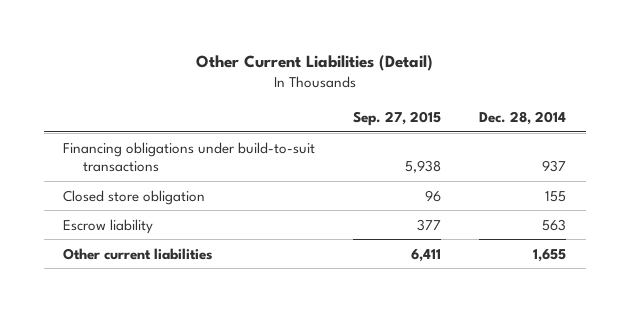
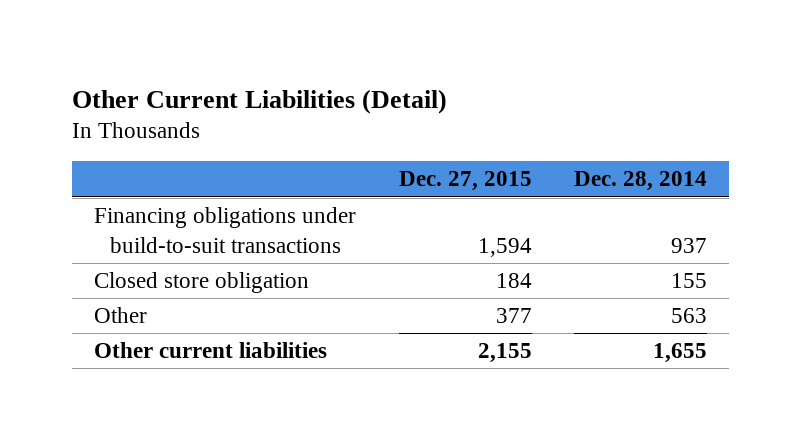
[353,110,442,126] Sep. 27, 2015 -> none
none -> [398,171,532,192] Dec. 27, 2015
[63,218,154,234] Escrow liability -> [93,307,147,324] Other

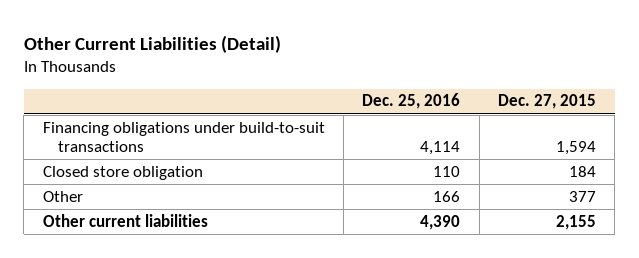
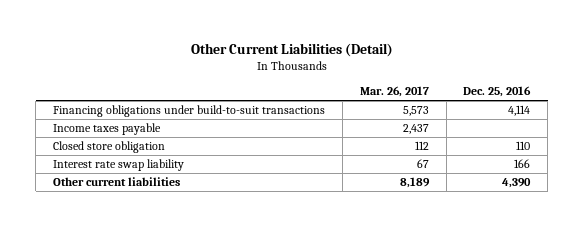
[498,94,597,110] Dec. 27, 2015 -> none
none -> [359,86,429,98] Mar. 26, 2017
none -> [53,123,162,136] Income taxes payable
[42,190,83,202] Other -> [53,159,185,172] Interest rate swap liability

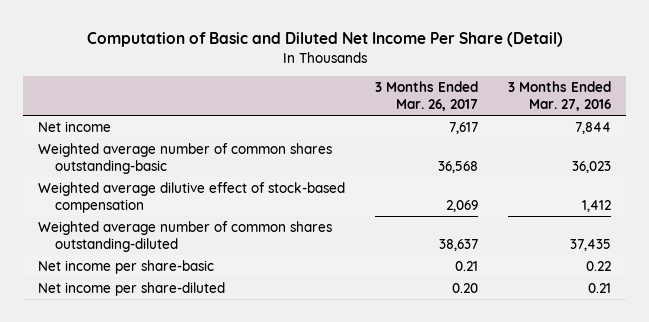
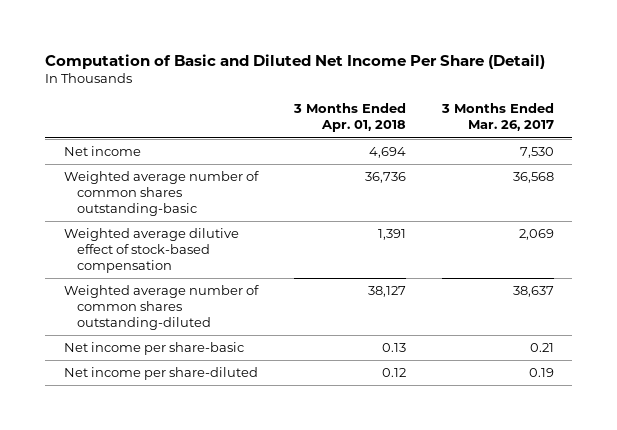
[508,80,612,112] 3 Months Ended Mar. 27, 2016 -> none
none -> [292,103,406,133] 3 Months Ended Apr. 01, 2018
[449,121,479,134] 7,617 -> [519,147,554,159] 7,530
[452,282,479,293] 0.20 -> [528,368,554,378] 0.19

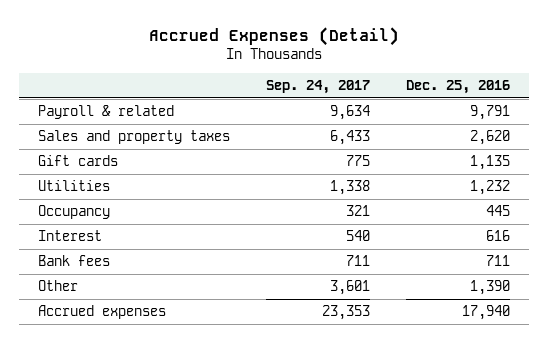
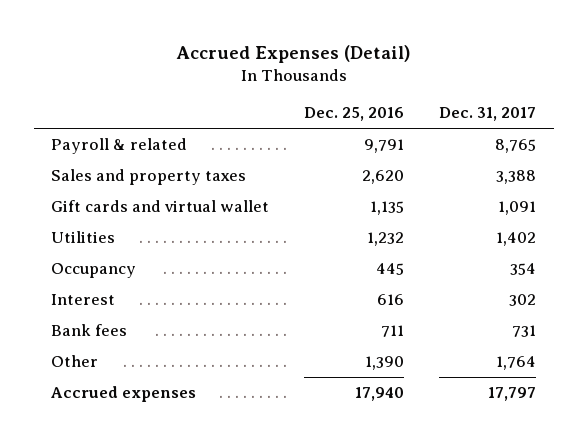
[265,80,370,95] Sep. 24, 2017 -> none
none -> [439,107,537,122] Dec. 31, 2017
[37,155,118,167] Gift cards -> [51,199,270,212] Gift cards and virtual wallet

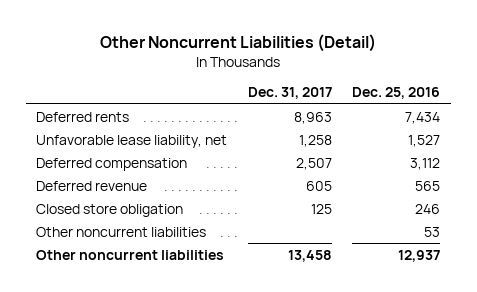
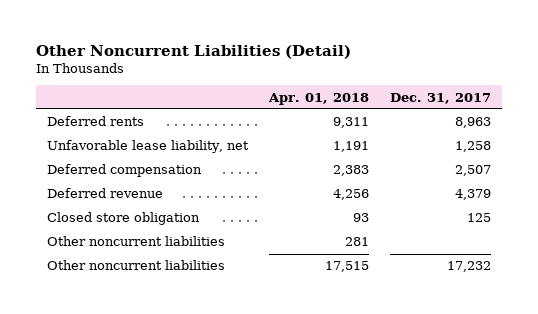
[352,87,441,100] Dec. 25, 2016 -> none
none -> [267,92,369,105] Apr. 01, 2018
[305,180,332,191] 605 -> [455,189,492,201] 4,379
[287,249,332,262] 13,458 -> [447,261,492,273] 17,232

